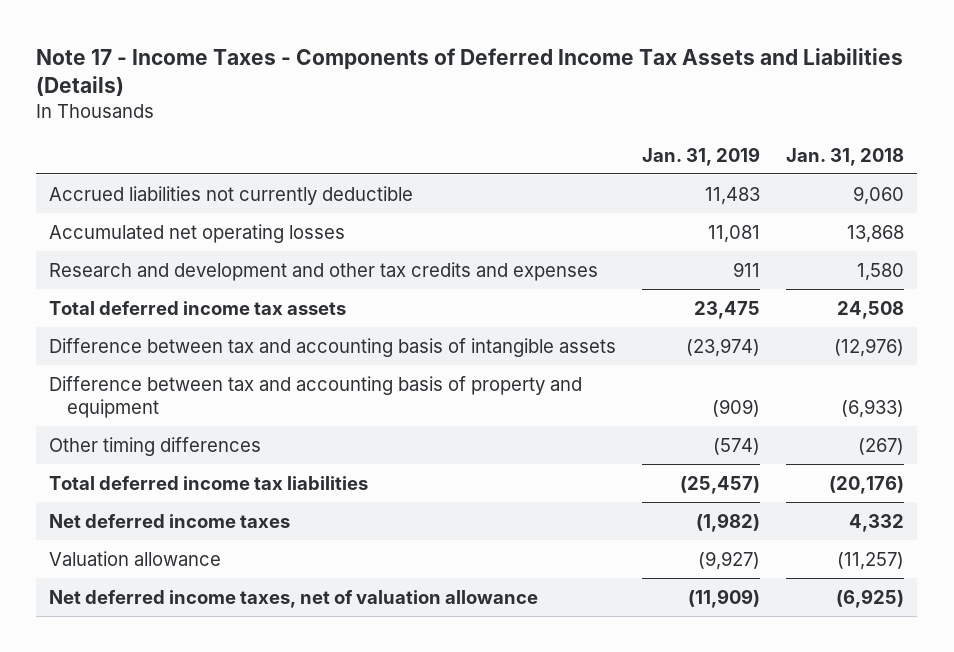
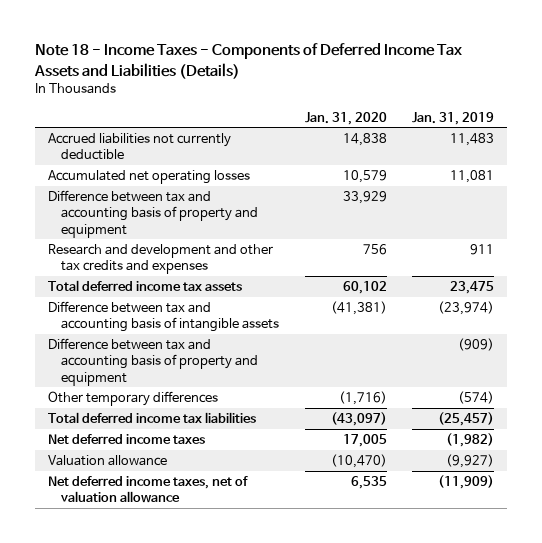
[36,47,904,97] Note 17 - Income Taxes - Components of Deferred Income Tax Assets and Liabilities (Details) -> [33,43,462,79] Note 18 - Income Taxes - Components of Deferred Income Tax Assets and Liabilities (Details)
[786,147,905,166] Jan. 31, 2018 -> none
none -> [304,111,387,125] Jan. 31, 2020
none -> [47,190,259,238] Difference between tax and accounting basis of property and equipment
[49,436,262,456] Other timing differences -> [47,391,218,407] Other temporary differences

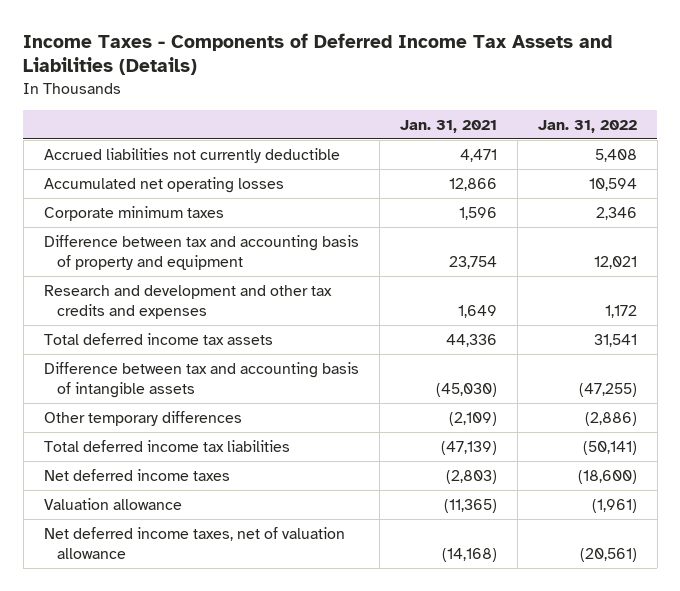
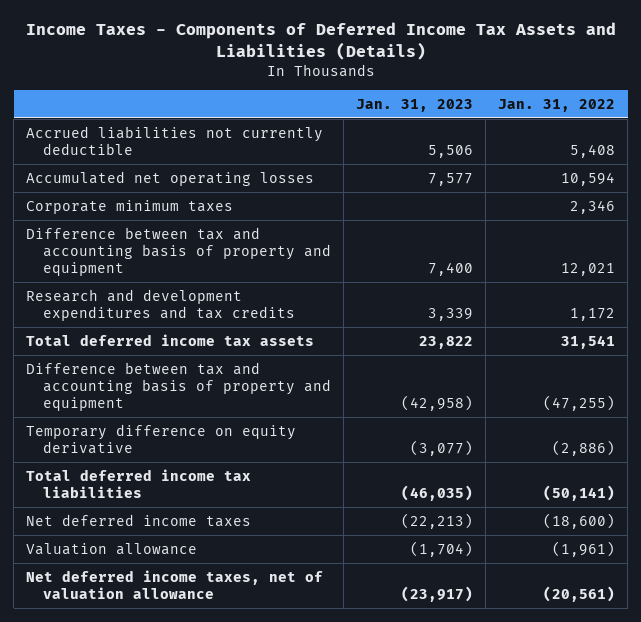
[399,119,497,133] Jan. 31, 2021 -> none
none -> [356,98,474,112] Jan. 31, 2023
[43,284,332,319] Research and development and other tax credits and expenses -> [26,288,296,321] Research and development expenditures and tax credits
[43,361,359,398] Difference between tax and accounting basis of intangible assets -> [26,361,332,411] Difference between tax and accounting basis of property and equipment
[43,410,242,426] Other temporary differences -> [26,423,297,454] Temporary difference on equity derivative

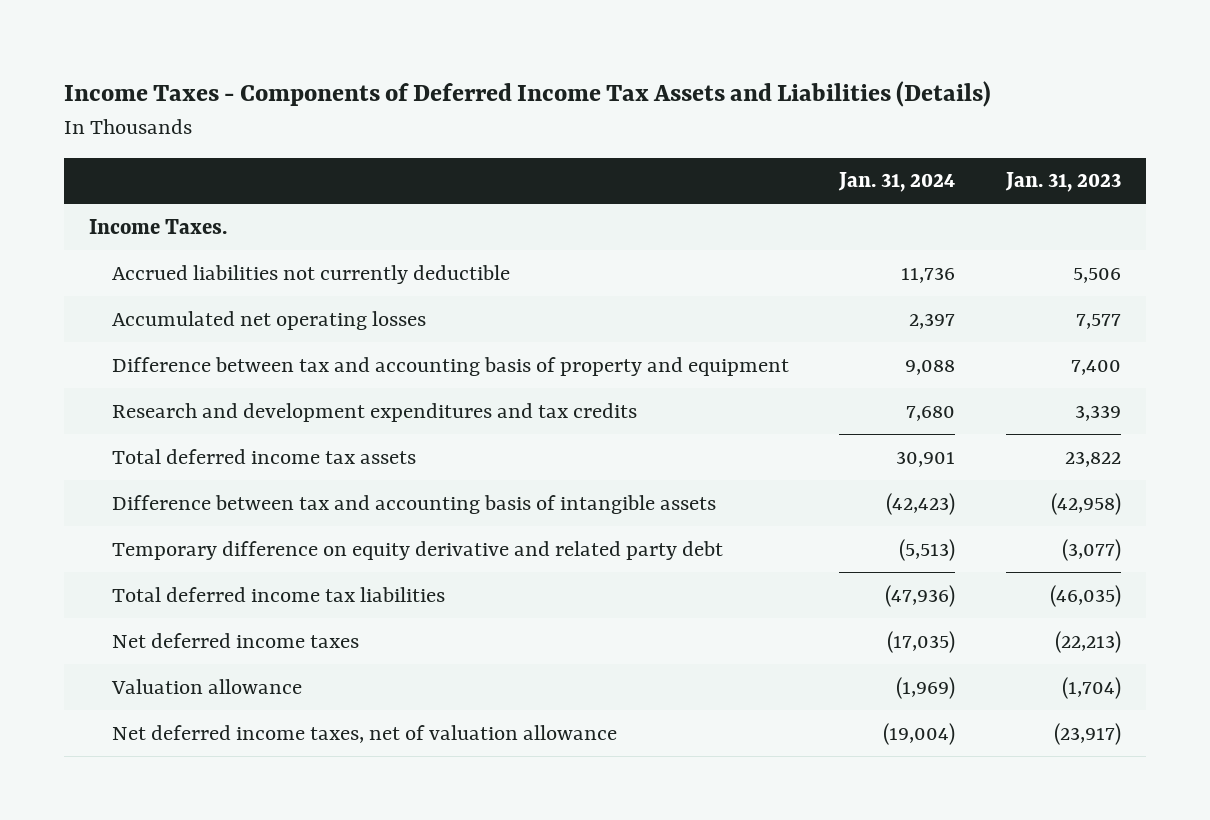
[498,98,616,112] Jan. 31, 2022 -> none
none -> [838,172,956,193] Jan. 31, 2024
none -> [89,218,228,234] Income Taxes.
[26,199,234,214] Corporate minimum taxes -> none
[26,361,332,411] Difference between tax and accounting basis of property and equipment -> [111,494,716,514] Difference between tax and accounting basis of intangible assets
[26,423,297,454] Temporary difference on equity derivative -> [111,540,723,560] Temporary difference on equity derivative and related party debt

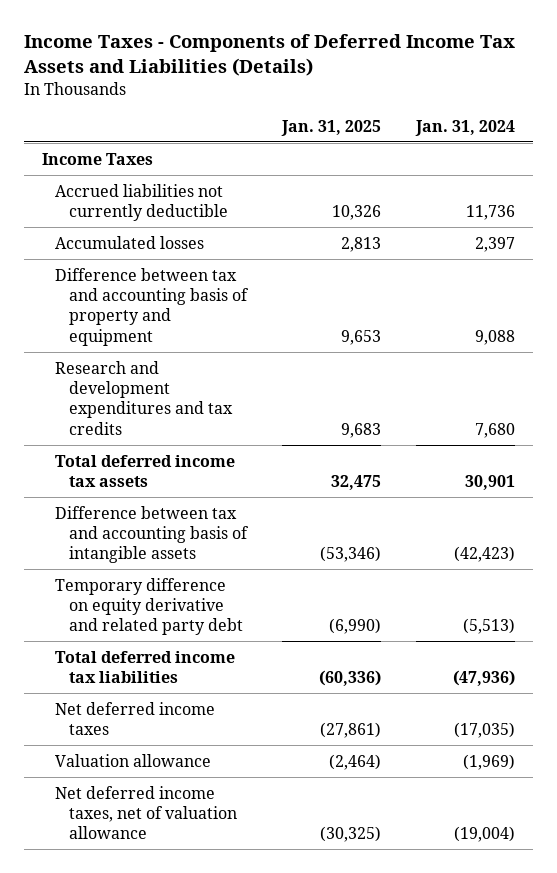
[1004,172,1121,193] Jan. 31, 2023 -> none
none -> [280,119,381,136] Jan. 31, 2025
[89,218,228,234] Income Taxes. -> [41,152,153,165] Income Taxes
[111,310,426,330] Accumulated net operating losses -> [55,235,205,249] Accumulated losses

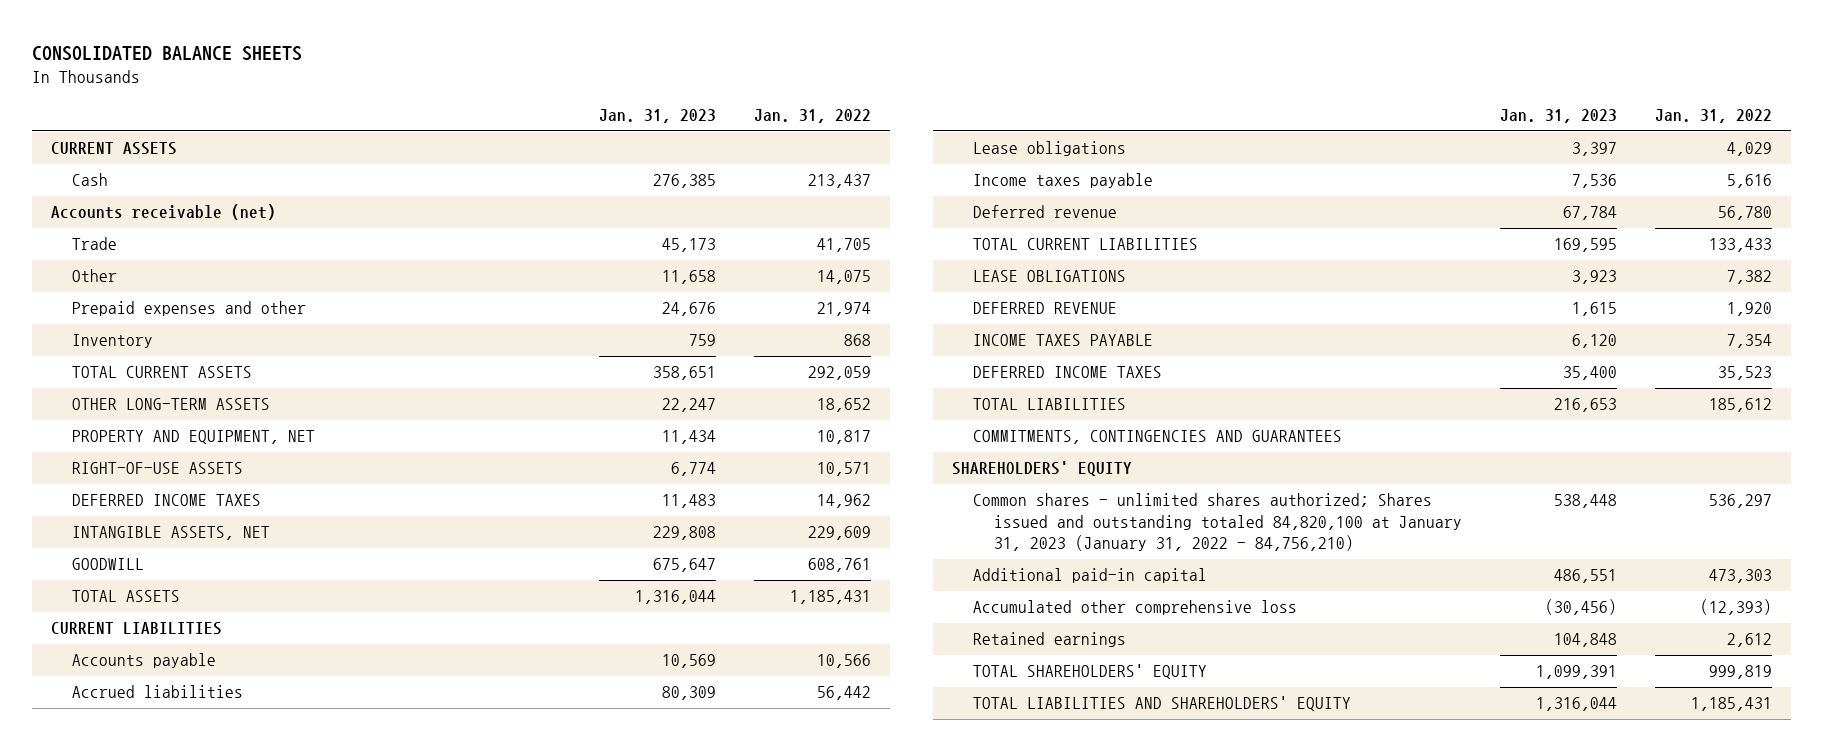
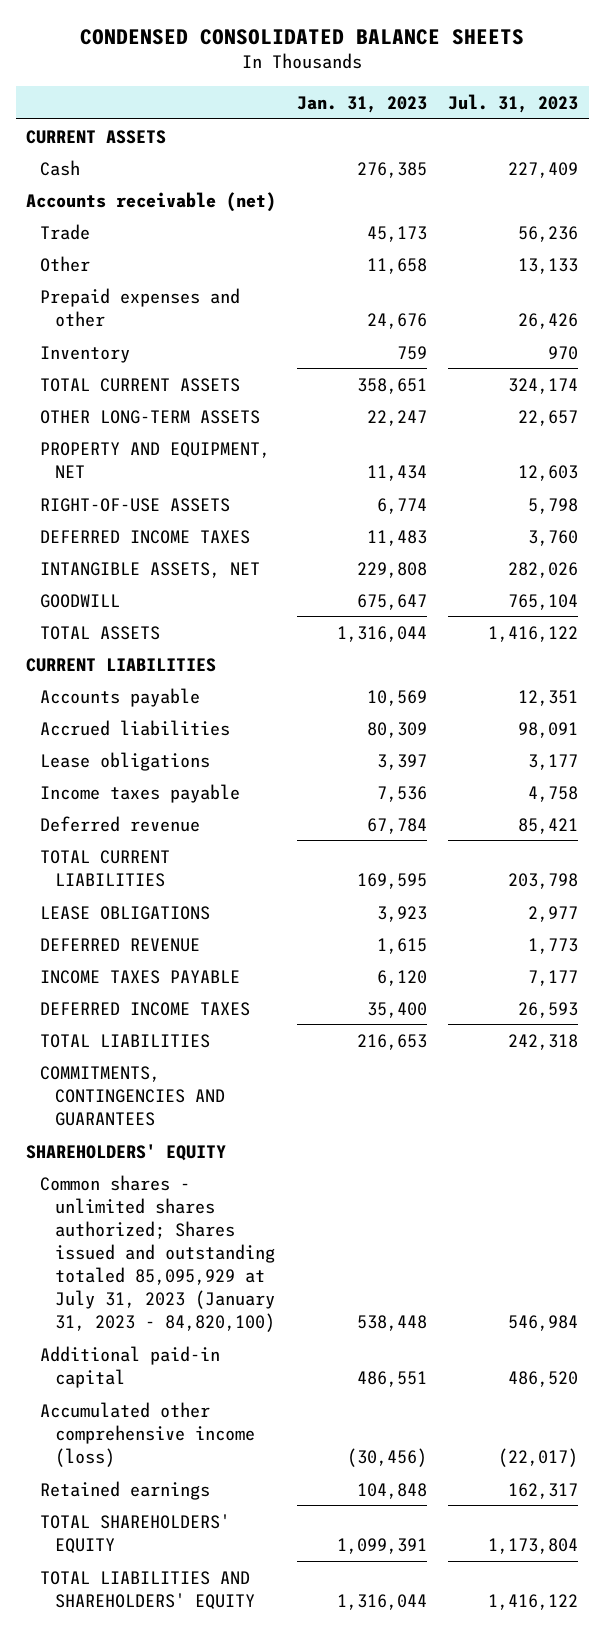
[32,45,303,61] CONSOLIDATED BALANCE SHEETS -> [80,28,525,45] CONDENSED CONSOLIDATED BALANCE SHEETS
[754,109,872,124] Jan. 31, 2022 -> none
none -> [448,93,579,113] Jul. 31, 2023
[972,493,1463,552] Common shares - unlimited shares authorized; Shares issued and outstanding totaled 84,820,100 at January 31, 2023 (January 31, 2022 - 84,756,210) -> [40,1174,275,1332] Common shares - unlimited shares authorized; Shares issued and outstanding totaled 85,095,929 at July 31, 2023 (January 31, 2023 - 84,820,100)
[972,600,1297,616] Accumulated other comprehensive loss -> [40,1401,255,1467] Accumulated other comprehensive income (loss)

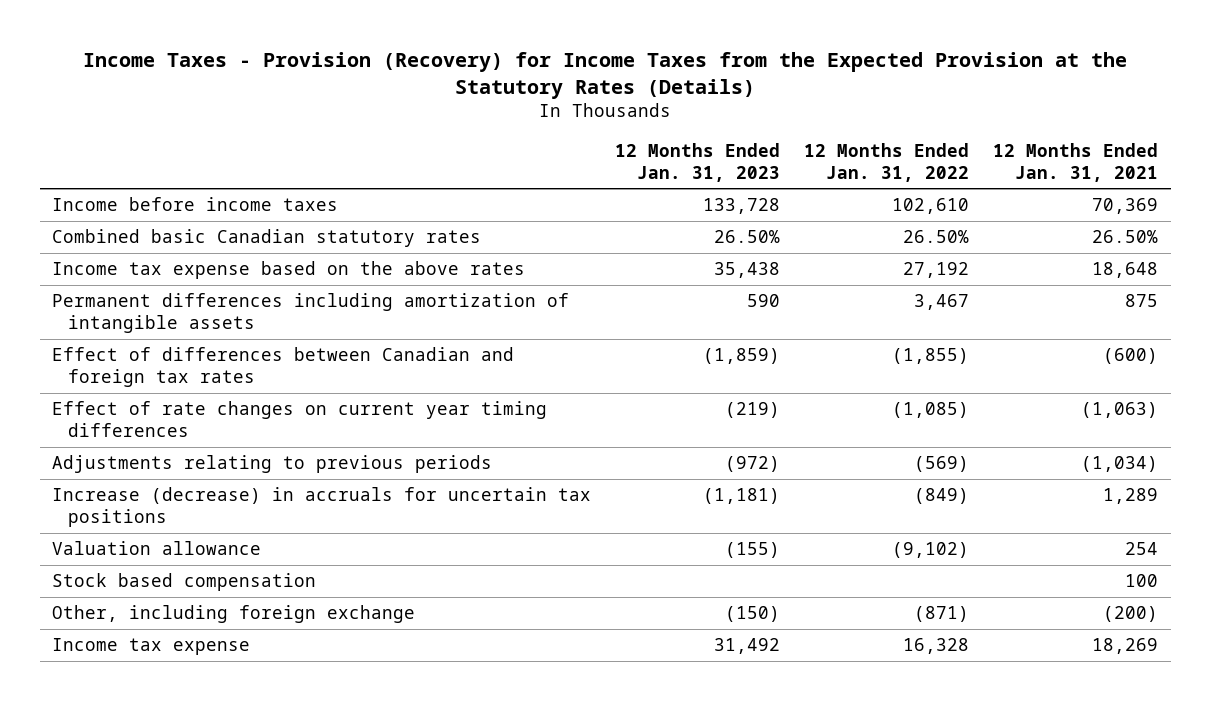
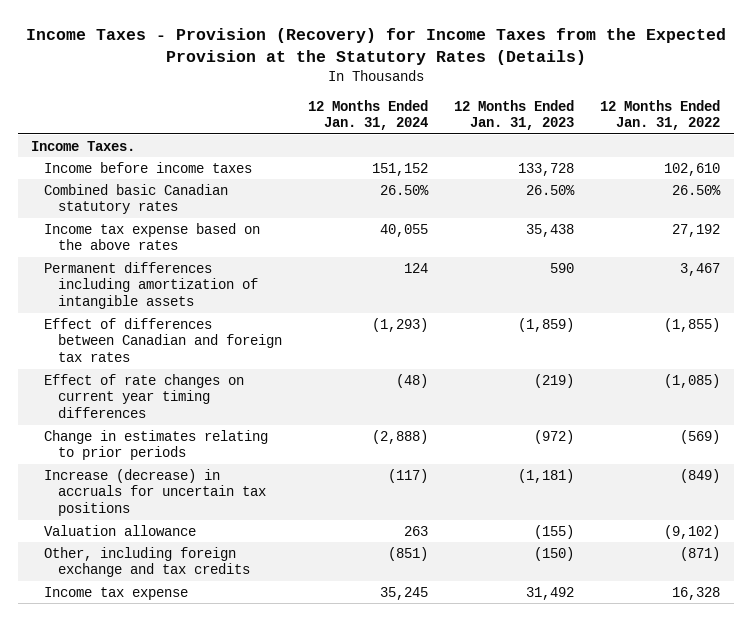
[993,142,1159,182] 12 Months Ended Jan. 31, 2021 -> none
none -> [308,99,429,131] 12 Months Ended Jan. 31, 2024
none -> [30,140,135,151] Income Taxes.
[51,455,492,474] Adjustments relating to previous periods -> [44,429,269,461] Change in estimates relating to prior periods
[51,573,316,592] Stock based compensation -> none
[51,605,415,624] Other, including foreign exchange -> [44,546,250,578] Other, including foreign exchange and tax credits

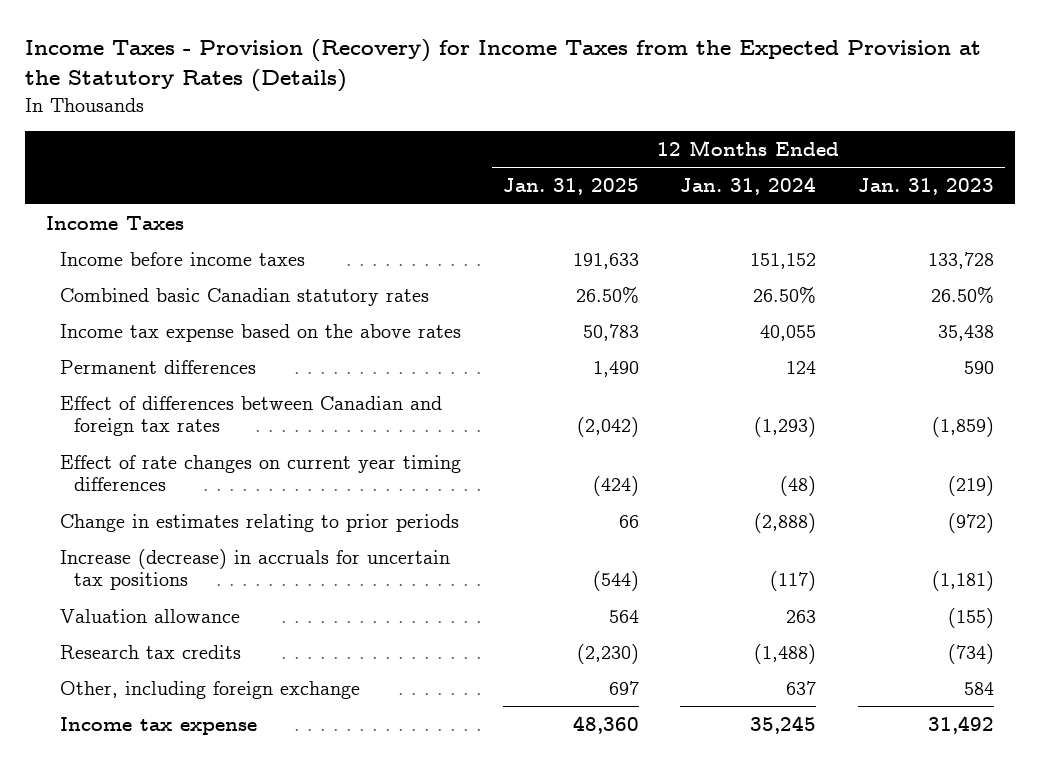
[600,99,721,131] 12 Months Ended Jan. 31, 2022 -> none
none -> [502,178,639,196] Jan. 31, 2025
[30,140,135,151] Income Taxes. -> [46,215,185,230] Income Taxes
[44,261,258,310] Permanent differences including amortization of intangible assets -> [60,359,257,374] Permanent differences
none -> [60,644,242,659] Research tax credits
[44,546,250,578] Other, including foreign exchange and tax credits -> [60,680,361,699] Other, including foreign exchange
[388,546,429,561] (851) -> [786,680,817,695] 637
[534,546,575,561] (150) -> [964,681,995,695] 584

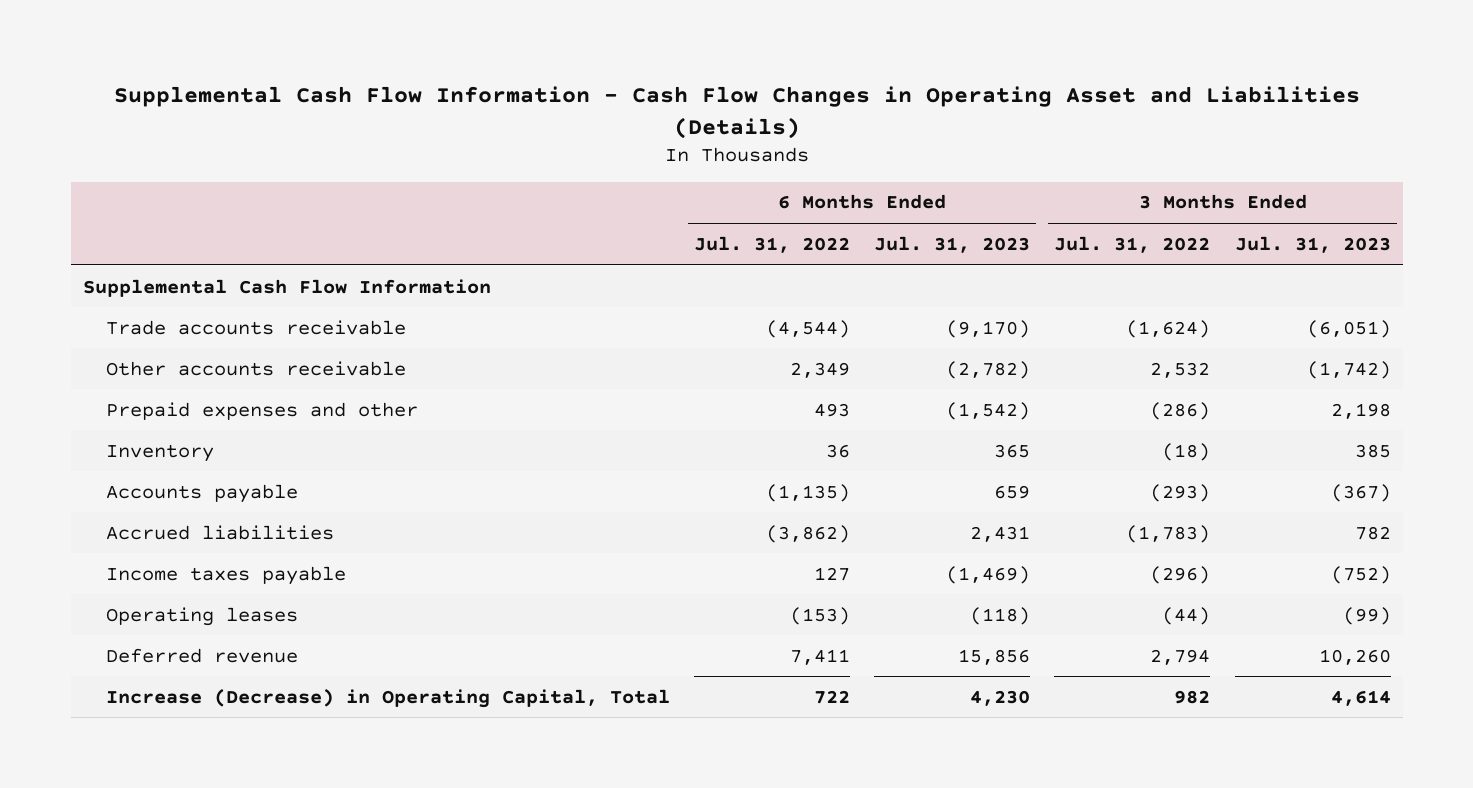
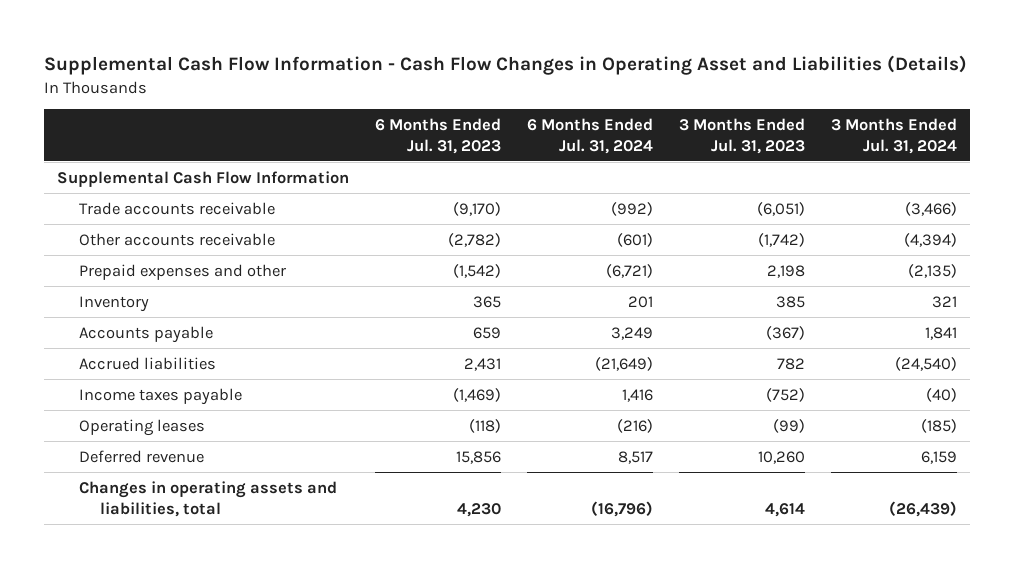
[694,235,851,253] Jul. 31, 2022 -> none
[1054,235,1211,253] Jul. 31, 2022 -> none
none -> [526,117,653,154] 6 Months Ended Jul. 31, 2024
none -> [830,117,957,154] 3 Months Ended Jul. 31, 2024
[106,688,671,708] Increase (Decrease) in Operating Capital, Total -> [78,480,337,517] Changes in operating assets and liabilities, total

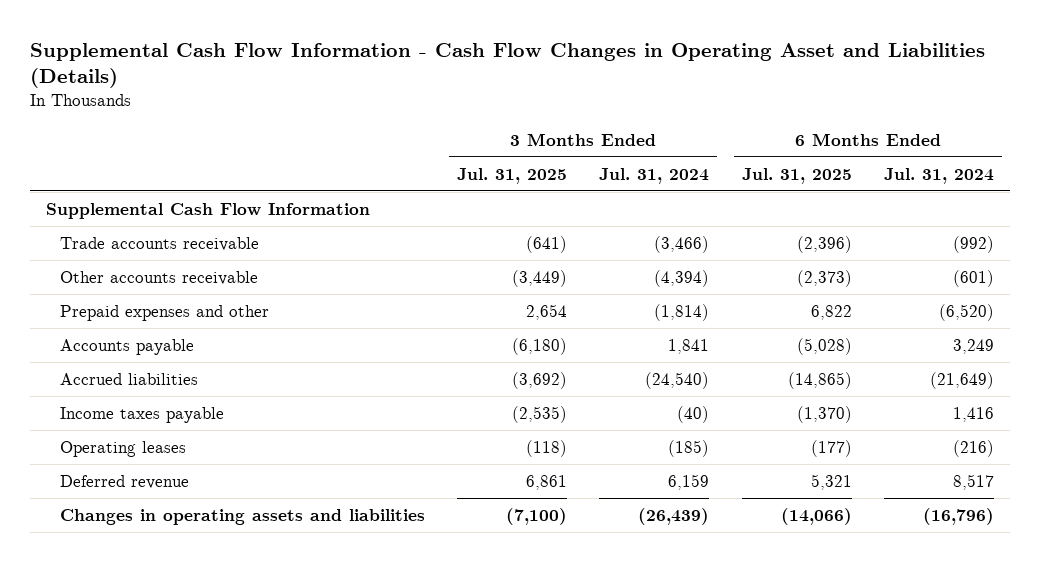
[375,117,502,154] 6 Months Ended Jul. 31, 2023 -> none
[678,117,805,154] 3 Months Ended Jul. 31, 2023 -> none
none -> [457,167,568,184] Jul. 31, 2025
none -> [741,167,852,184] Jul. 31, 2025
[78,295,149,312] Inventory -> none
[605,263,653,278] (6,721) -> [938,303,994,321] (6,520)
[907,263,957,278] (2,135) -> [654,303,710,321] (1,814)
[78,480,337,517] Changes in operating assets and liabilities, total -> [60,508,426,525] Changes in operating assets and liabilities

